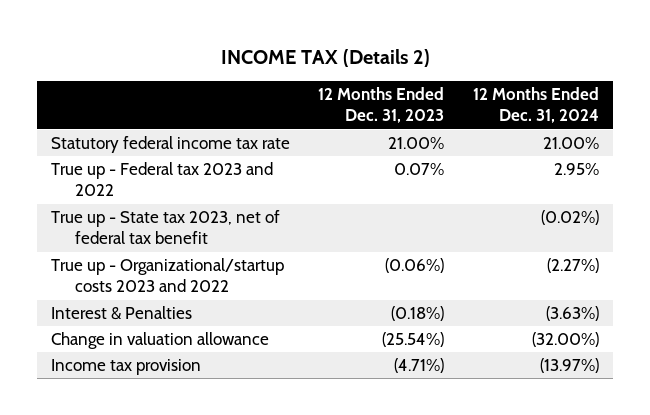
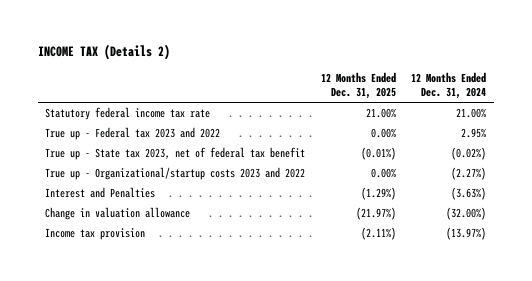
[318,87,445,124] 12 Months Ended Dec. 31, 2023 -> none
none -> [320,71,396,100] 12 Months Ended Dec. 31, 2025
[51,306,193,321] Interest & Penalties -> [45,187,156,199] Interest and Penalties

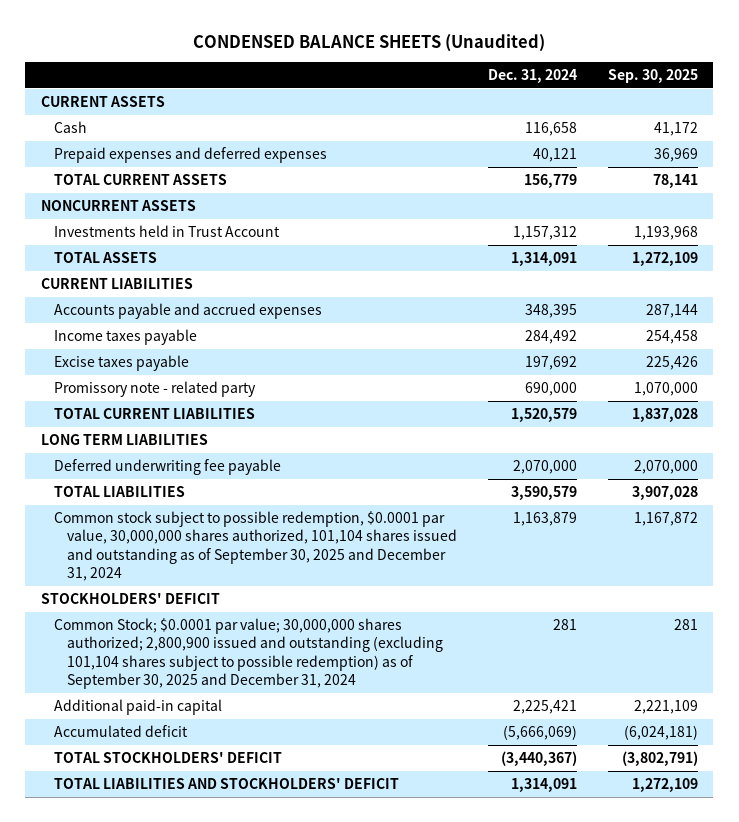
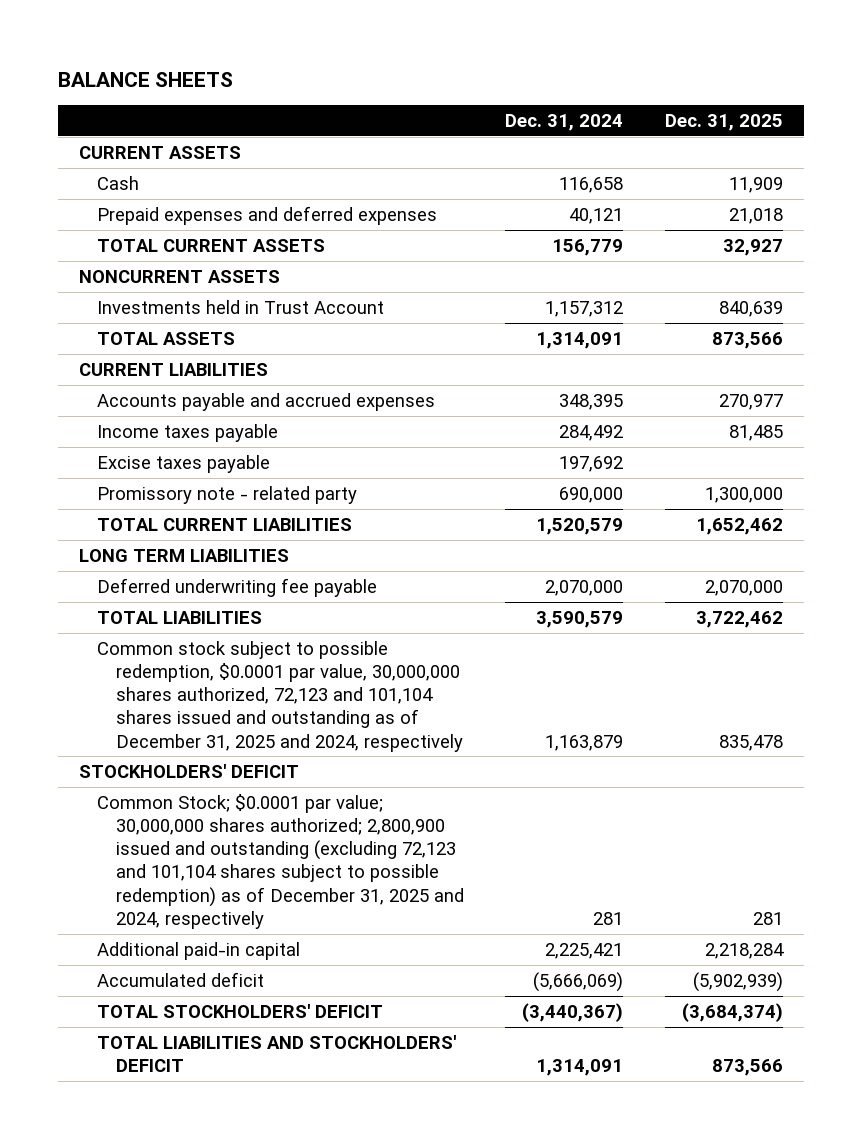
[193,33,546,52] CONDENSED BALANCE SHEETS (Unaudited) -> [57,71,233,87] BALANCE SHEETS
[607,69,698,84] Sep. 30, 2025 -> none
none -> [665,113,784,131] Dec. 31, 2025
[53,511,457,582] Common stock subject to possible redemption, $0.0001 par value, 30,000,000 shares authorized, 101,104 shares issued and outstanding as of September 30, 2025 and December 31, 2024 -> [97,640,463,752] Common stock subject to possible redemption, $0.0001 par value, 30,000,000 shares authorized, 72,123 and 101,104 shares issued and outstanding as of December 31, 2025 and 2024, respectively
[53,618,443,690] Common Stock; $0.0001 par value; 30,000,000 shares authorized; 2,800,900 issued and outstanding (excluding 101,104 shares subject to possible redemption) as of September 30, 2025 and December 31, 2024 -> [97,793,464,929] Common Stock; $0.0001 par value; 30,000,000 shares authorized; 2,800,900 issued and outstanding (excluding 72,123 and 101,104 shares subject to possible redemption) as of December 31, 2025 and 2024, respectively

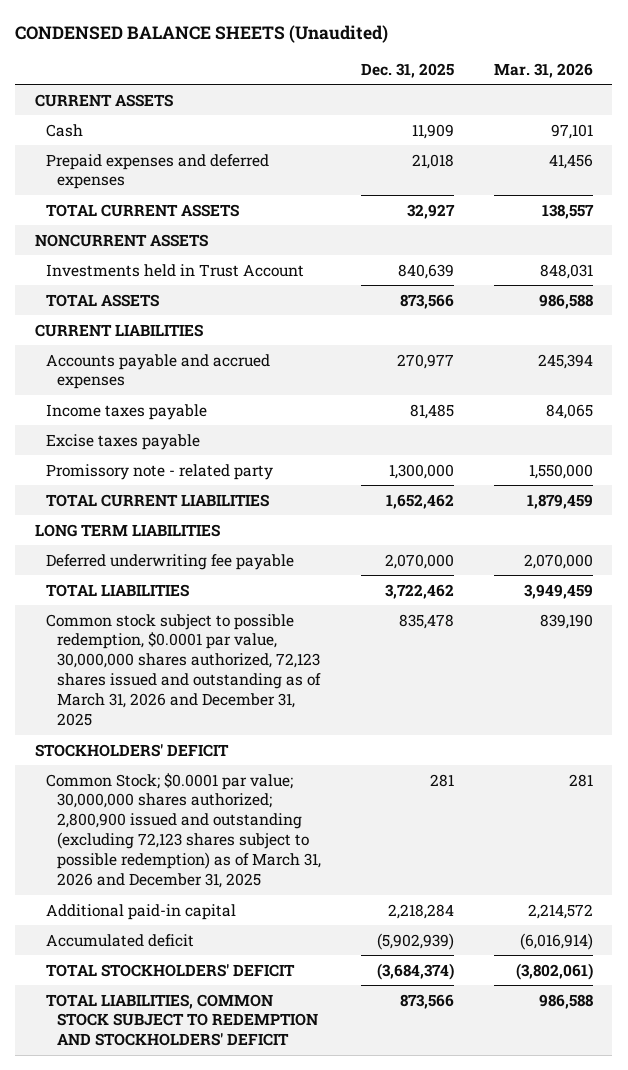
[57,71,233,87] BALANCE SHEETS -> [15,24,389,43] CONDENSED BALANCE SHEETS (Unaudited)
[505,113,624,131] Dec. 31, 2024 -> none
none -> [493,62,593,78] Mar. 31, 2026
[97,640,463,752] Common stock subject to possible redemption, $0.0001 par value, 30,000,000 shares authorized, 72,123 and 101,104 shares issued and outstanding as of December 31, 2025 and 2024, respectively -> [46,613,322,727] Common stock subject to possible redemption, $0.0001 par value, 30,000,000 shares authorized, 72,123 shares issued and outstanding as of March 31, 2026 and December 31, 2025
[97,793,464,929] Common Stock; $0.0001 par value; 30,000,000 shares authorized; 2,800,900 issued and outstanding (excluding 72,123 and 101,104 shares subject to possible redemption) as of December 31, 2025 and 2024, respectively -> [46,772,322,889] Common Stock; $0.0001 par value; 30,000,000 shares authorized; 2,800,900 issued and outstanding (excluding 72,123 shares subject to possible redemption) as of March 31, 2026 and December 31, 2025
[97,1034,457,1073] TOTAL LIABILITIES AND STOCKHOLDERS' DEFICIT -> [46,993,319,1047] TOTAL LIABILITIES, COMMON STOCK SUBJECT TO REDEMPTION AND STOCKHOLDERS' DEFICIT

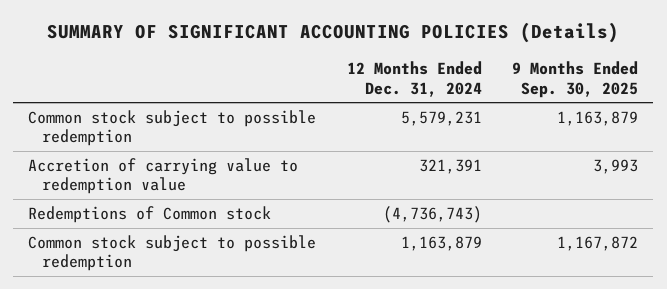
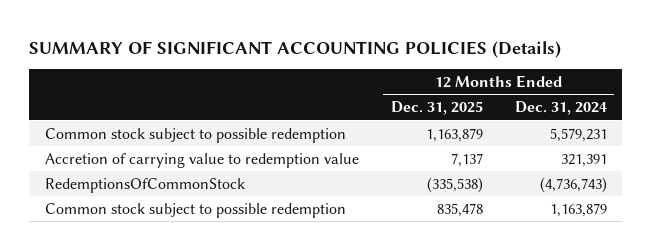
[512,61,639,98] 9 Months Ended Sep. 30, 2025 -> none
none -> [390,101,483,116] Dec. 31, 2025
[28,205,272,223] Redemptions of Common stock -> [45,177,246,193] RedemptionsOfCommonStock

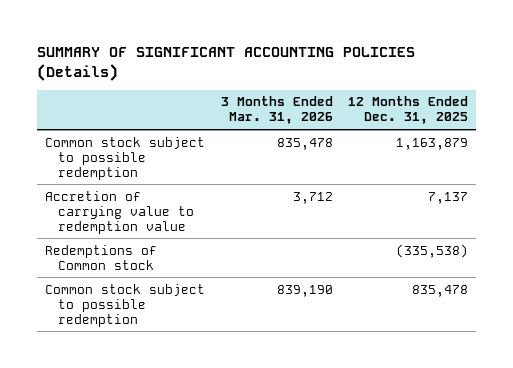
[514,101,607,116] Dec. 31, 2024 -> none
none -> [220,96,333,125] 3 Months Ended Mar. 31, 2026
[45,177,246,193] RedemptionsOfCommonStock -> [45,244,158,270] Redemptions of Common stock

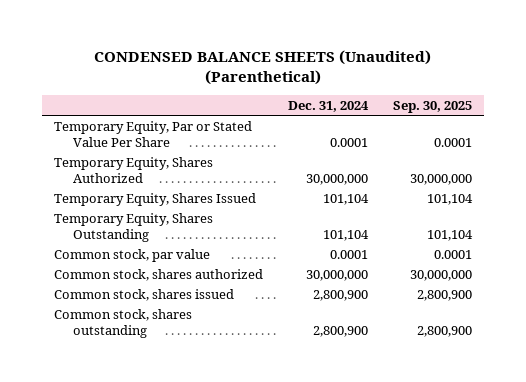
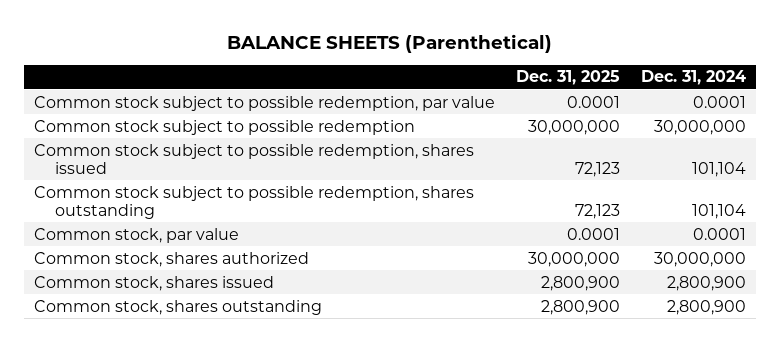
[94,50,432,86] CONDENSED BALANCE SHEETS (Unaudited) (Parenthetical) -> [227,33,553,53] BALANCE SHEETS (Parenthetical)
[392,100,472,113] Sep. 30, 2025 -> none
none -> [516,70,621,86] Dec. 31, 2025
[54,120,253,147] Temporary Equity, Par or Stated Value Per Share -> [34,95,496,111] Common stock subject to possible redemption, par value
[54,156,214,183] Temporary Equity, Shares Authorized -> [34,119,416,135] Common stock subject to possible redemption
[54,192,257,206] Temporary Equity, Shares Issued -> [34,143,475,175] Common stock subject to possible redemption, shares issued
[54,212,214,242] Temporary Equity, Shares Outstanding -> [34,185,475,220] Common stock subject to possible redemption, shares outstanding

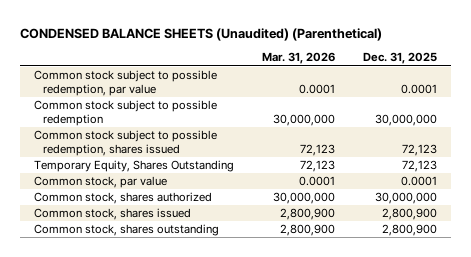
[227,33,553,53] BALANCE SHEETS (Parenthetical) -> [20,27,383,41] CONDENSED BALANCE SHEETS (Unaudited) (Parenthetical)
[640,70,746,86] Dec. 31, 2024 -> none
none -> [262,52,336,65] Mar. 31, 2026
[34,185,475,220] Common stock subject to possible redemption, shares outstanding -> [34,160,235,173] Temporary Equity, Shares Outstanding

